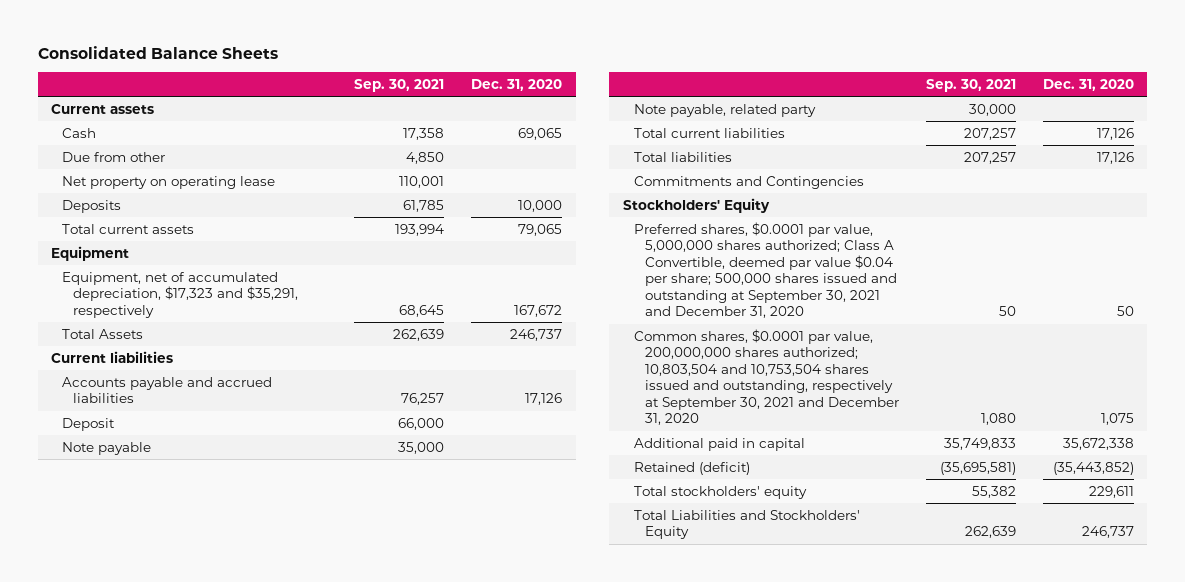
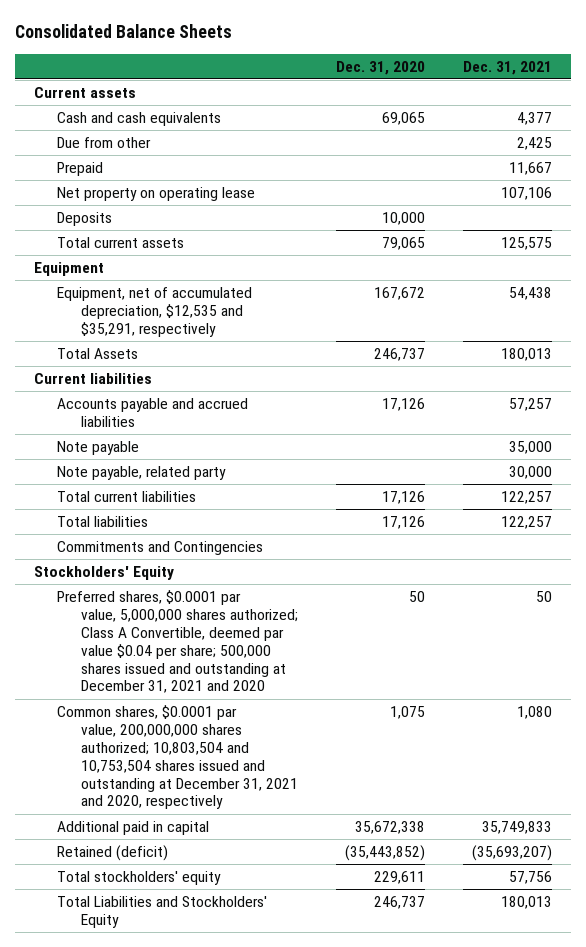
[354,78,445,92] Sep. 30, 2021 -> none
none -> [463,60,553,75] Dec. 31, 2021
[62,127,97,138] Cash -> [57,111,222,126] Cash and cash equivalents
none -> [57,161,104,176] Prepaid
[62,271,299,318] Equipment, net of accumulated depreciation, $17,323 and $35,291, respectively -> [57,286,253,337] Equipment, net of accumulated depreciation, $12,535 and $35,291, respectively
[62,417,116,431] Deposit -> none
[633,221,897,319] Preferred shares, $0.0001 par value, 5,000,000 shares authorized; Class A Convertible, deemed par value $0.04 per share; 500,000 shares issued and outstanding at September 30, 2021 and December 31, 2020 -> [57,589,298,694] Preferred shares, $0.0001 par value, 5,000,000 shares authorized; Class A Convertible, deemed par value $0.04 per share; 500,000 shares issued and outstanding at December 31, 2021 and 2020
[633,328,899,426] Common shares, $0.0001 par value, 200,000,000 shares authorized; 10,803,504 and 10,753,504 shares issued and outstanding, respectively at September 30, 2021 and December 31, 2020 -> [57,704,298,810] Common shares, $0.0001 par value, 200,000,000 shares authorized; 10,803,504 and 10,753,504 shares issued and outstanding at December 31, 2021 and 2020, respectively

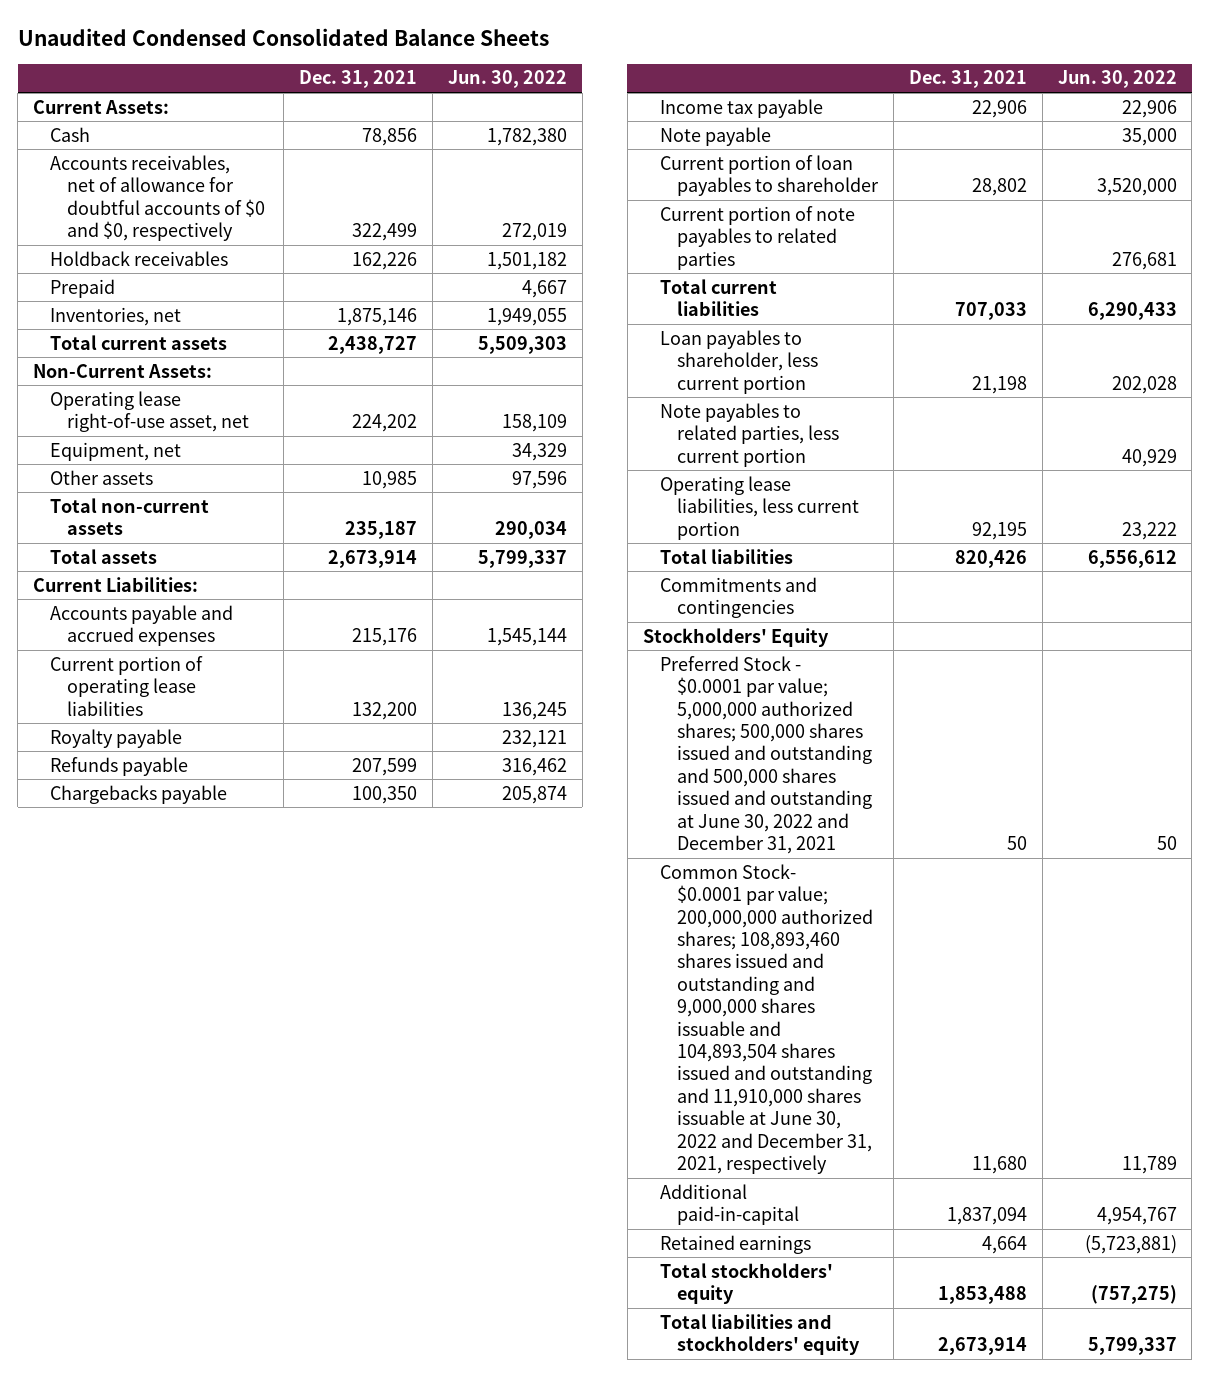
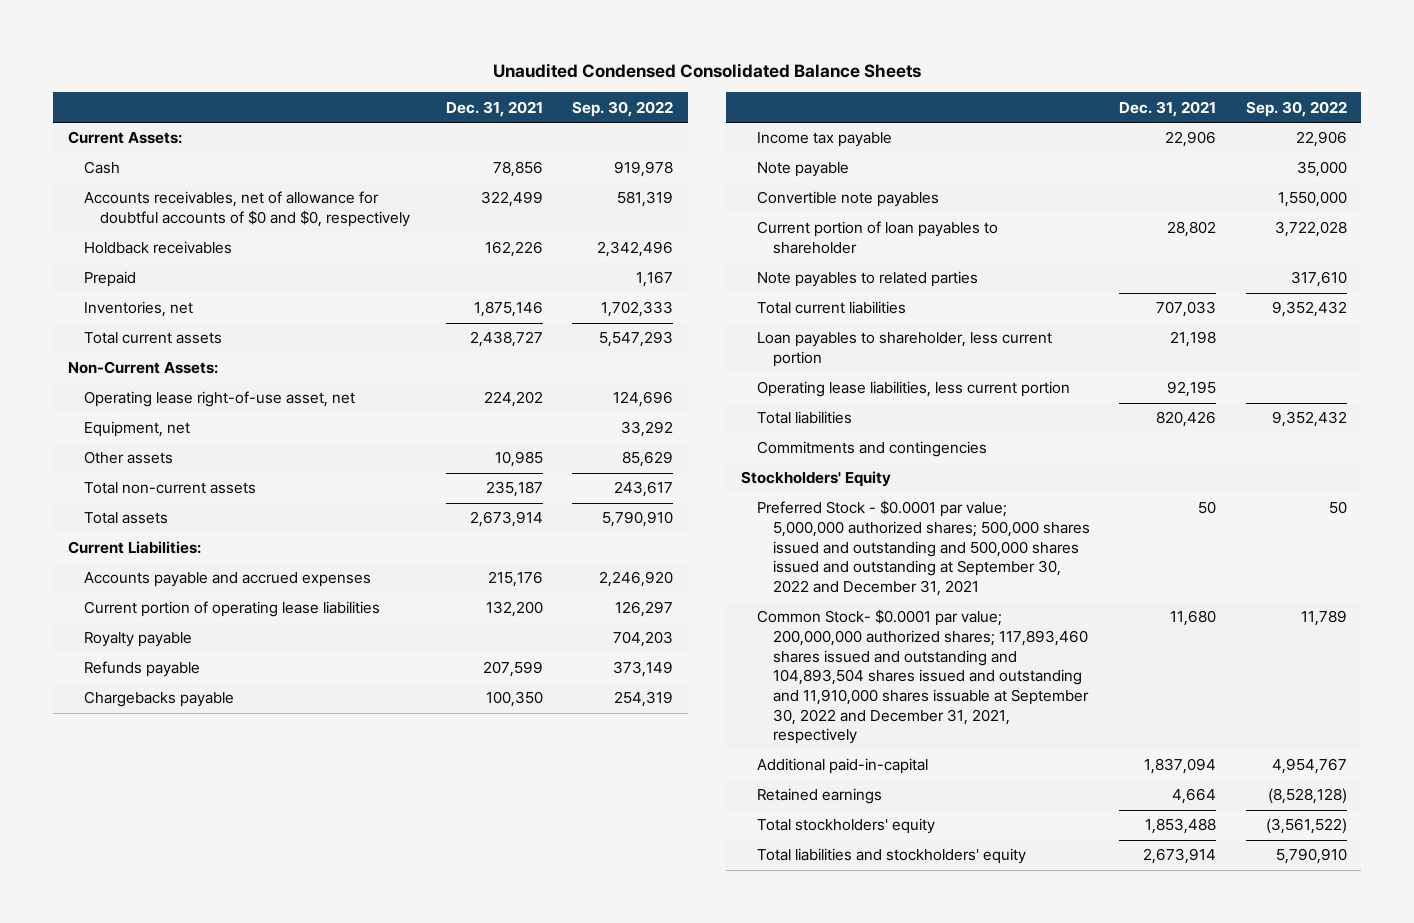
[447,70,567,89] Jun. 30, 2022 -> none
none -> [572,100,674,117] Sep. 30, 2022
none -> [757,191,940,208] Convertible note payables
[659,205,855,270] Current portion of note payables to related parties -> [757,271,979,288] Note payables to related parties
[659,402,839,467] Note payables to related parties, less current portion -> none
[659,655,872,854] Preferred Stock - $0.0001 par value; 5,000,000 authorized shares; 500,000 shares issued and outstanding and 500,000 shares issued and outstanding at June 30, 2022 and December 31, 2021 -> [757,500,1091,597] Preferred Stock - $0.0001 par value; 5,000,000 authorized shares; 500,000 shares issued and outstanding and 500,000 shares issued and outstanding at September 30, 2022 and December 31, 2021
[659,863,873,1174] Common Stock- $0.0001 par value; 200,000,000 authorized shares; 108,893,460 shares issued and outstanding and 9,000,000 shares issuable and 104,893,504 shares issued and outstanding and 11,910,000 shares issuable at June 30, 2022 and December 31, 2021, respectively -> [757,609,1090,745] Common Stock- $0.0001 par value; 200,000,000 authorized shares; 117,893,460 shares issued and outstanding and 104,893,504 shares issued and outstanding and 11,910,000 shares issuable at September 30, 2022 and December 31, 2021, respectively

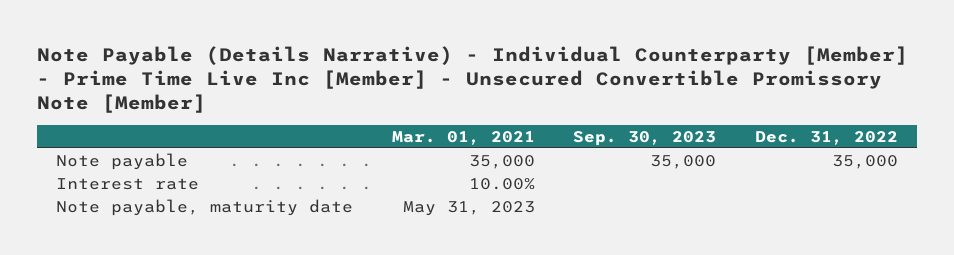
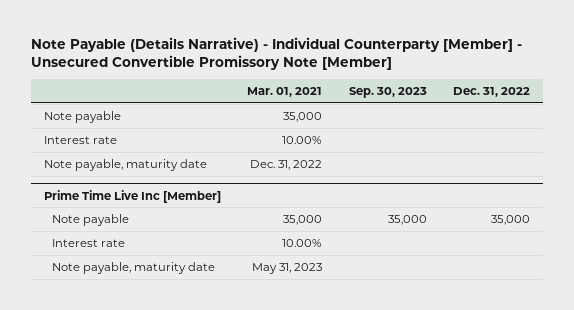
[36,45,908,114] Note Payable (Details Narrative) - Individual Counterparty [Member] - Prime Time Live Inc [Member] - Unsecured Convertible Promissory Note [Member] -> [30,37,522,71] Note Payable (Details Narrative) - Individual Counterparty [Member] - Unsecured Convertible Promissory Note [Member]
none -> [44,111,122,124] Note payable
none -> [44,136,118,145] Interest rate
none -> [44,159,208,172] Note payable, maturity date
none -> [44,189,222,203] Prime Time Live Inc [Member]

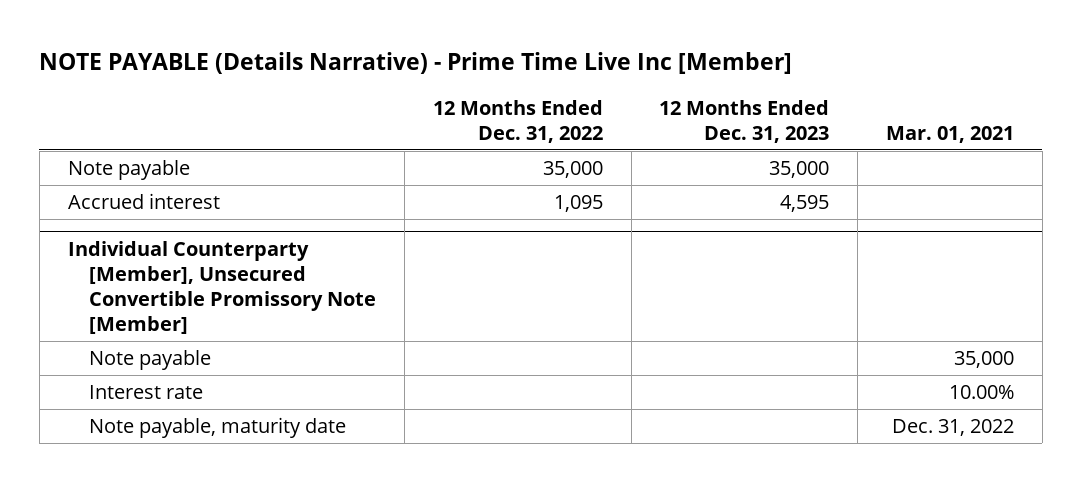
[30,37,522,71] Note Payable (Details Narrative) - Individual Counterparty [Member] - Unsecured Convertible Promissory Note [Member] -> [39,52,793,75] NOTE PAYABLE (Details Narrative) - Prime Time Live Inc [Member]
[348,86,427,98] Sep. 30, 2023 -> none
[453,86,531,97] Dec. 31, 2022 -> none
none -> [432,99,603,143] 12 Months Ended Dec. 31, 2022
none -> [659,99,830,143] 12 Months Ended Dec. 31, 2023
none -> [67,160,190,181] Note payable
none -> [67,193,220,210] Accrued interest
none -> [67,240,376,335] Individual Counterparty [Member], Unsecured Convertible Promissory Note [Member]
[44,189,222,203] Prime Time Live Inc [Member] -> none
[52,214,130,227] Note payable -> none
[52,239,126,248] Interest rate -> none
[52,262,216,275] Note payable, maturity date -> none

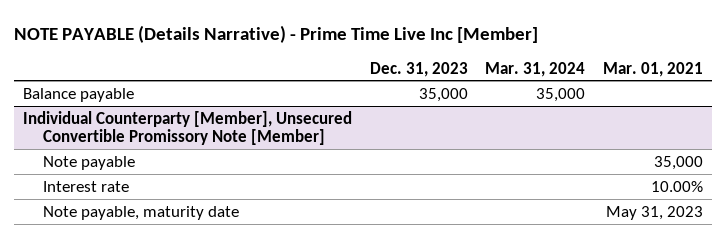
[432,99,603,143] 12 Months Ended Dec. 31, 2022 -> none
[659,99,830,143] 12 Months Ended Dec. 31, 2023 -> none
none -> [369,61,468,77] Dec. 31, 2023
none -> [485,61,586,77] Mar. 31, 2024
[67,160,190,181] Note payable -> none
[67,193,220,210] Accrued interest -> none
none -> [23,87,135,102] Balance payable
[892,419,1015,437] Dec. 31, 2022 -> [605,205,703,220] May 31, 2023

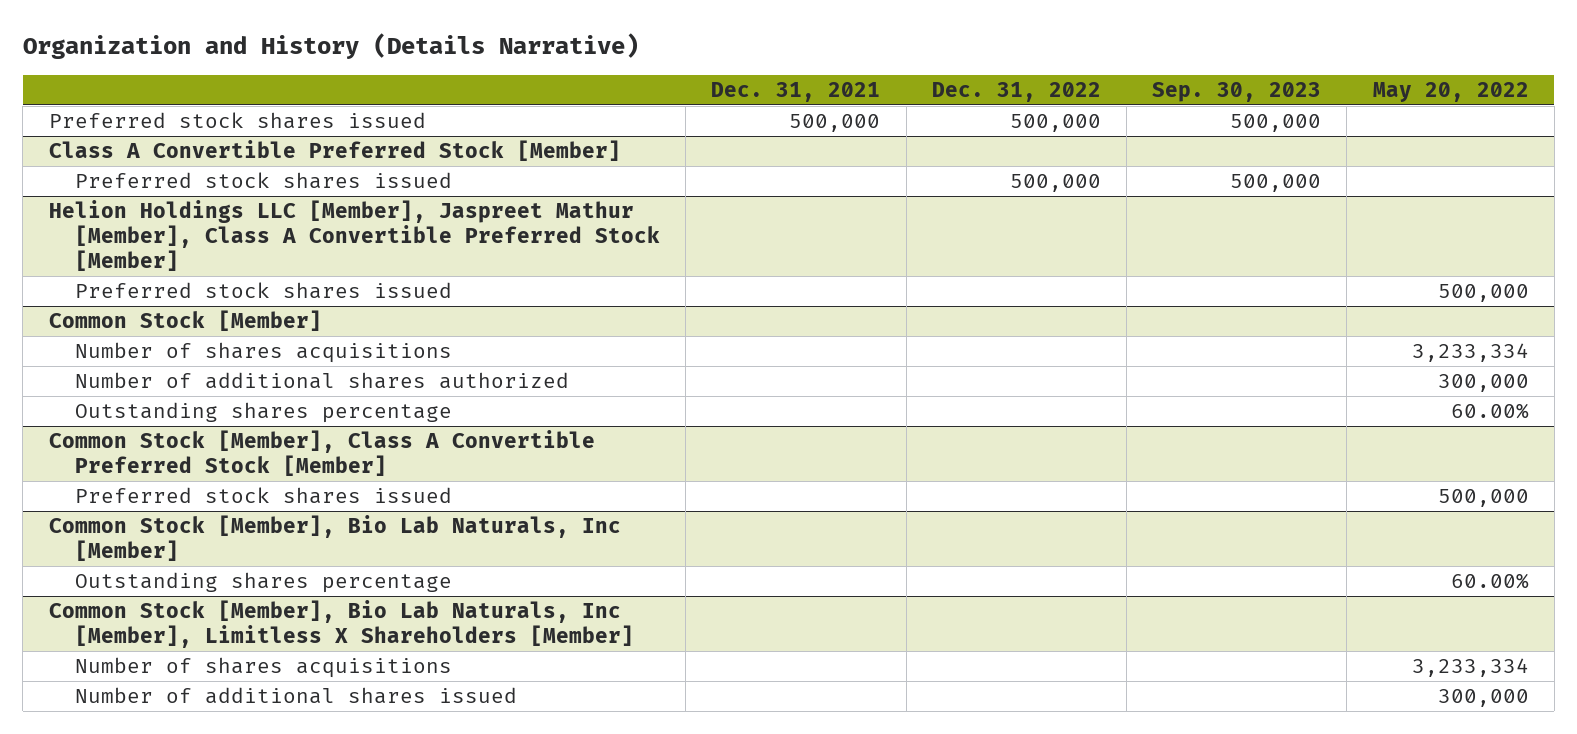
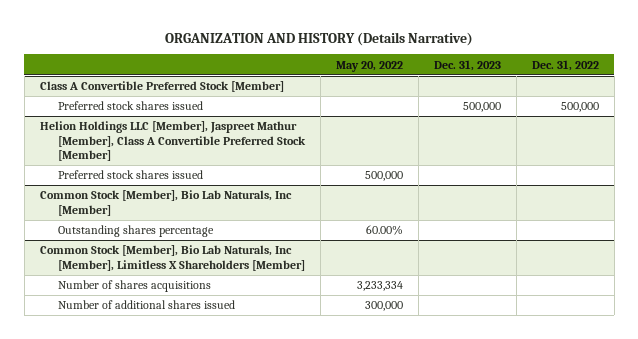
[22,33,639,60] Organization and History (Details Narrative) -> [165,31,474,46] ORGANIZATION AND HISTORY (Details Narrative)
[711,81,881,102] Dec. 31, 2021 -> none
[1152,81,1322,102] Sep. 30, 2023 -> none
none -> [433,59,501,71] Dec. 31, 2023
[48,112,426,130] Preferred stock shares issued -> none
[48,310,322,332] Common Stock [Member] -> none
[74,342,452,364] Number of shares acquisitions -> none
[74,372,569,390] Number of additional shares authorized -> none
[74,402,452,424] Outstanding shares percentage -> none
[48,430,595,476] Common Stock [Member], Class A Convertible Preferred Stock [Member] -> none
[74,487,452,505] Preferred stock shares issued -> none

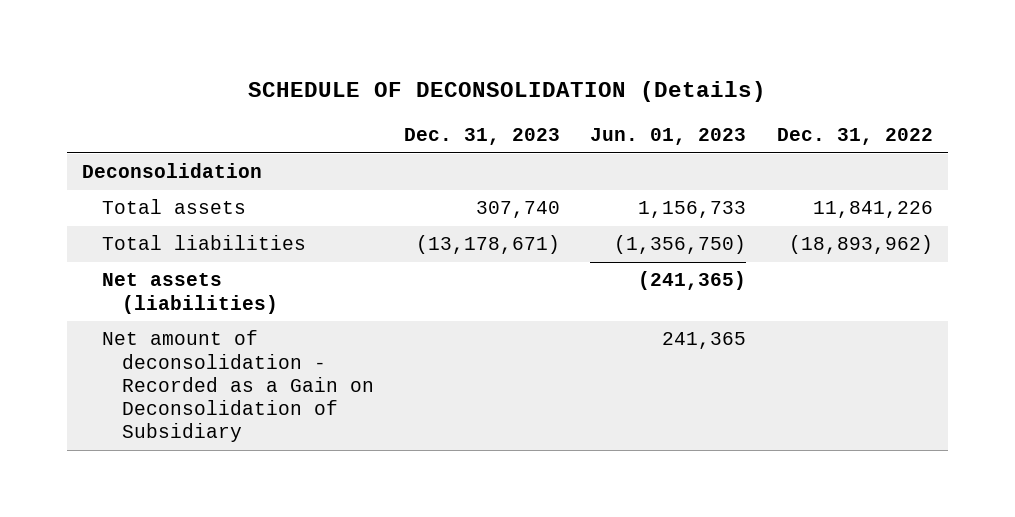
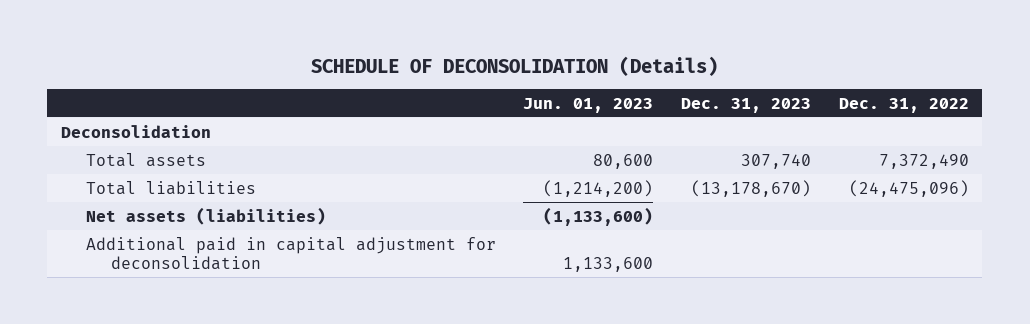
[101,330,374,443] Net amount of deconsolidation - Recorded as a Gain on Deconsolidation of Subsidiary -> none
[638,201,747,219] 1,156,733 -> [593,153,654,169] 80,600
[812,201,933,219] 11,841,226 -> [878,153,969,169] 7,372,490
[416,235,561,255] (13,178,671) -> [691,179,812,197] (13,178,670)
[614,235,747,255] (1,356,750) -> [543,179,654,197] (1,214,200)
[788,235,933,255] (18,893,962) -> [848,179,969,197] (24,475,096)
[638,271,747,291] (241,365) -> [543,206,654,226] (1,133,600)
none -> [85,236,496,270] Additional paid in capital adjustment for deconsolidation

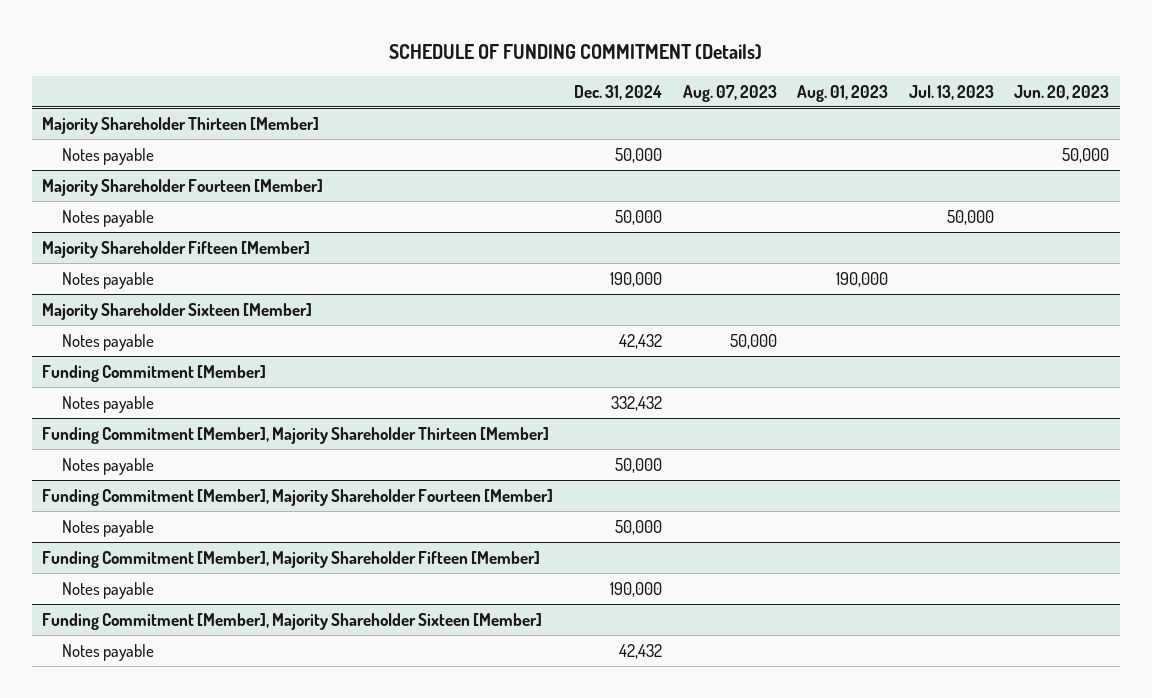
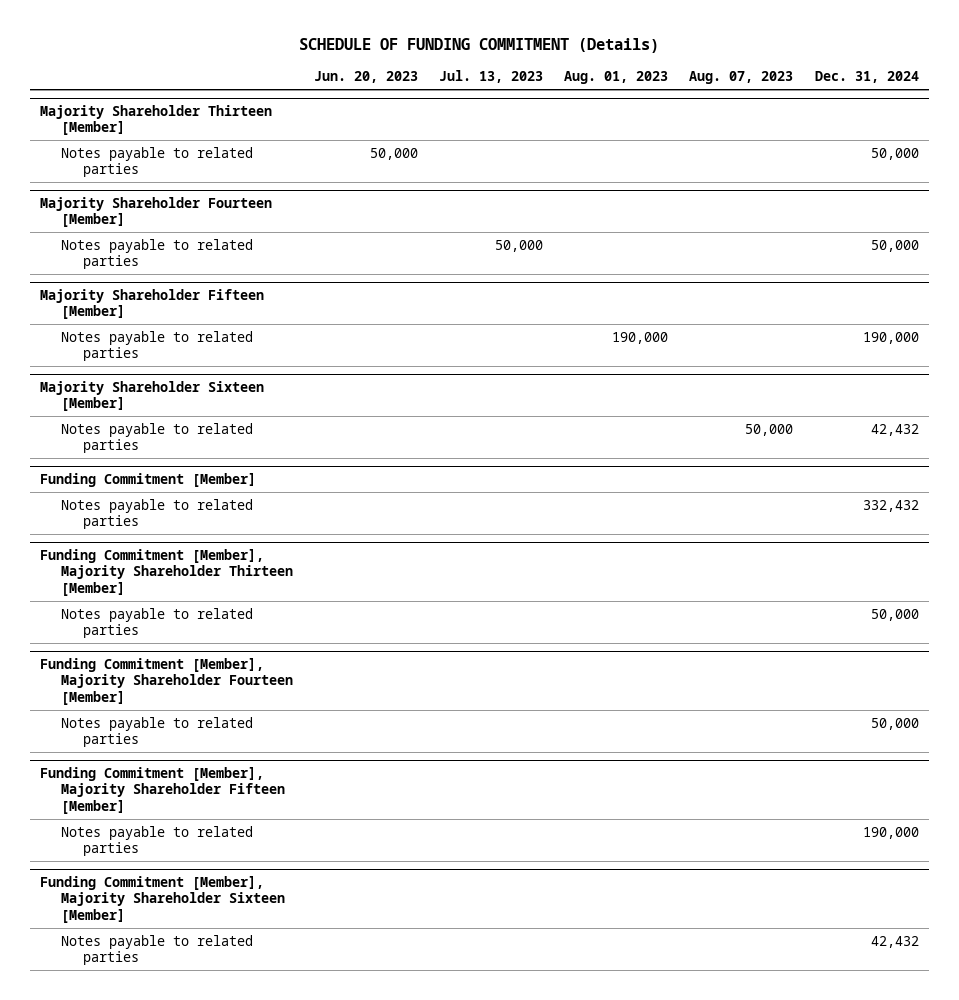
[62,147,155,165] Notes payable -> [61,146,254,178] Notes payable to related parties
[62,209,155,227] Notes payable -> [61,238,254,270] Notes payable to related parties
[62,271,155,289] Notes payable -> [61,330,254,362] Notes payable to related parties
[62,333,155,351] Notes payable -> [61,422,254,454] Notes payable to related parties
[62,395,155,413] Notes payable -> [61,498,254,530] Notes payable to related parties
[62,457,155,475] Notes payable -> [61,607,254,639] Notes payable to related parties
[62,519,155,537] Notes payable -> [61,716,254,748] Notes payable to related parties
[62,581,155,599] Notes payable -> [61,825,254,857] Notes payable to related parties
[62,643,155,661] Notes payable -> [61,934,254,966] Notes payable to related parties

